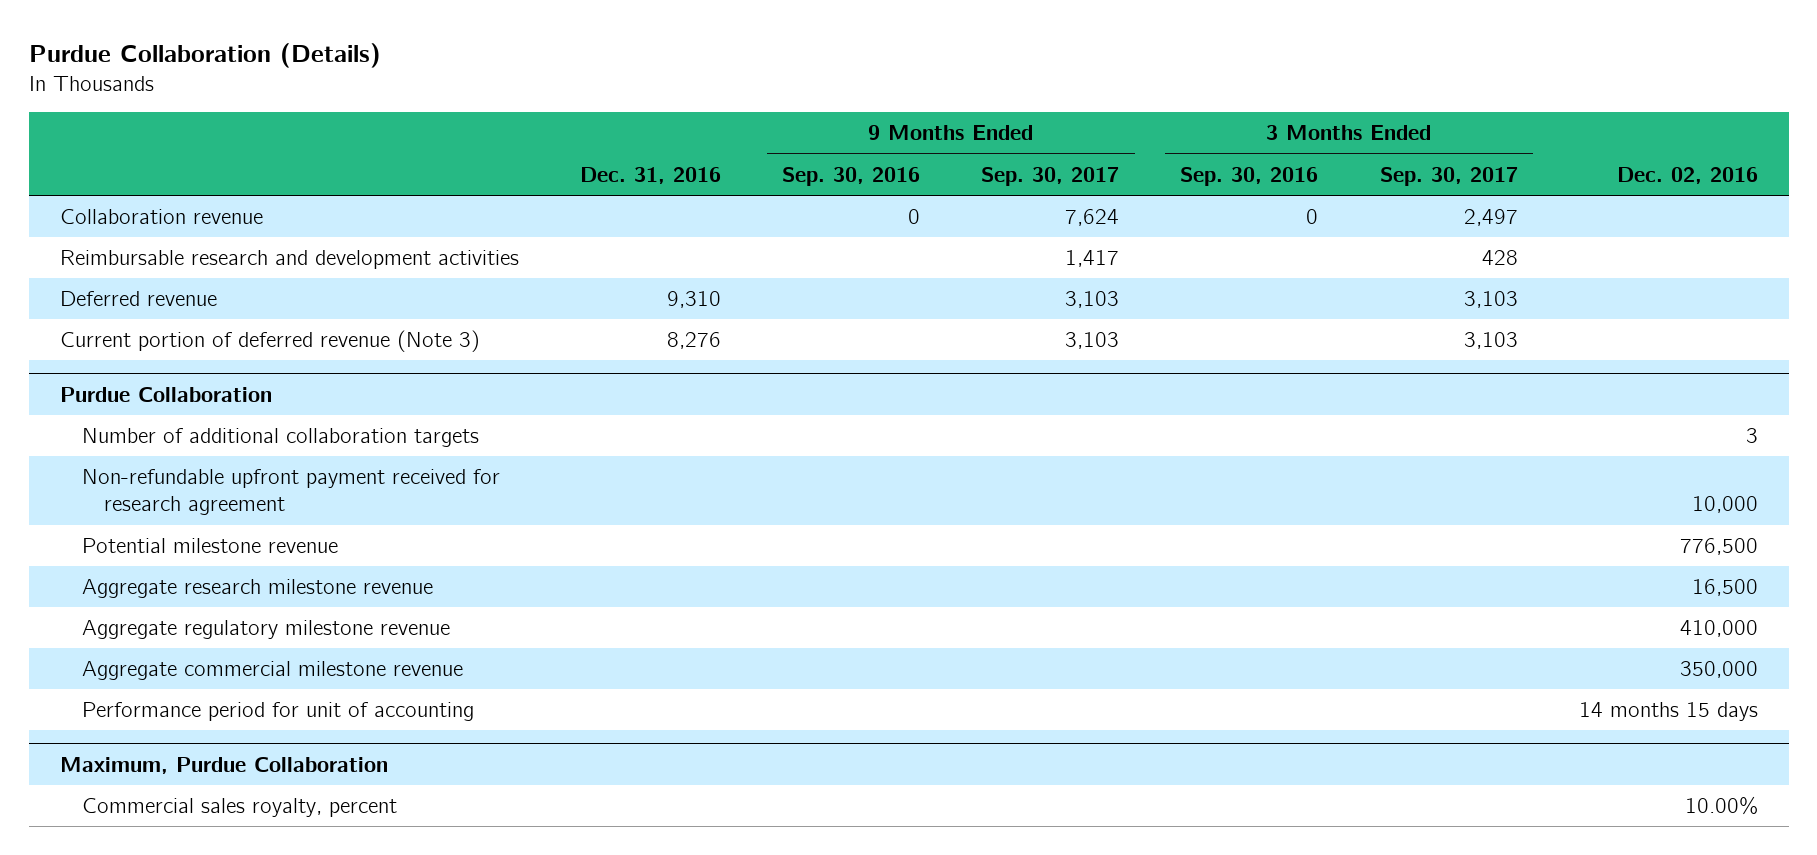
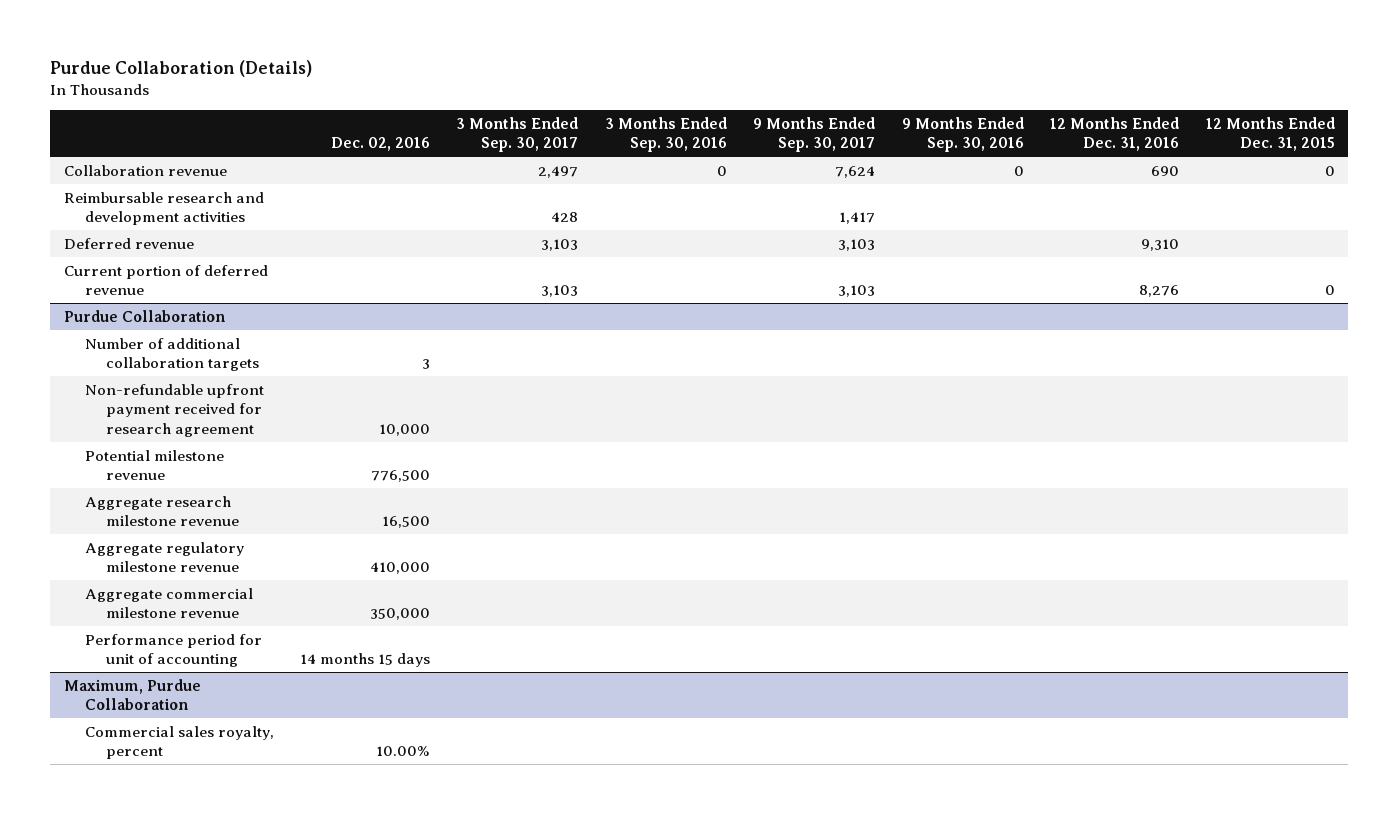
[579,166,721,184] Dec. 31, 2016 -> none
none -> [1050,116,1180,152] 12 Months Ended Dec. 31, 2016
none -> [1205,116,1335,152] 12 Months Ended Dec. 31, 2015
[59,330,480,353] Current portion of deferred revenue (Note 3) -> [63,264,268,296] Current portion of deferred revenue

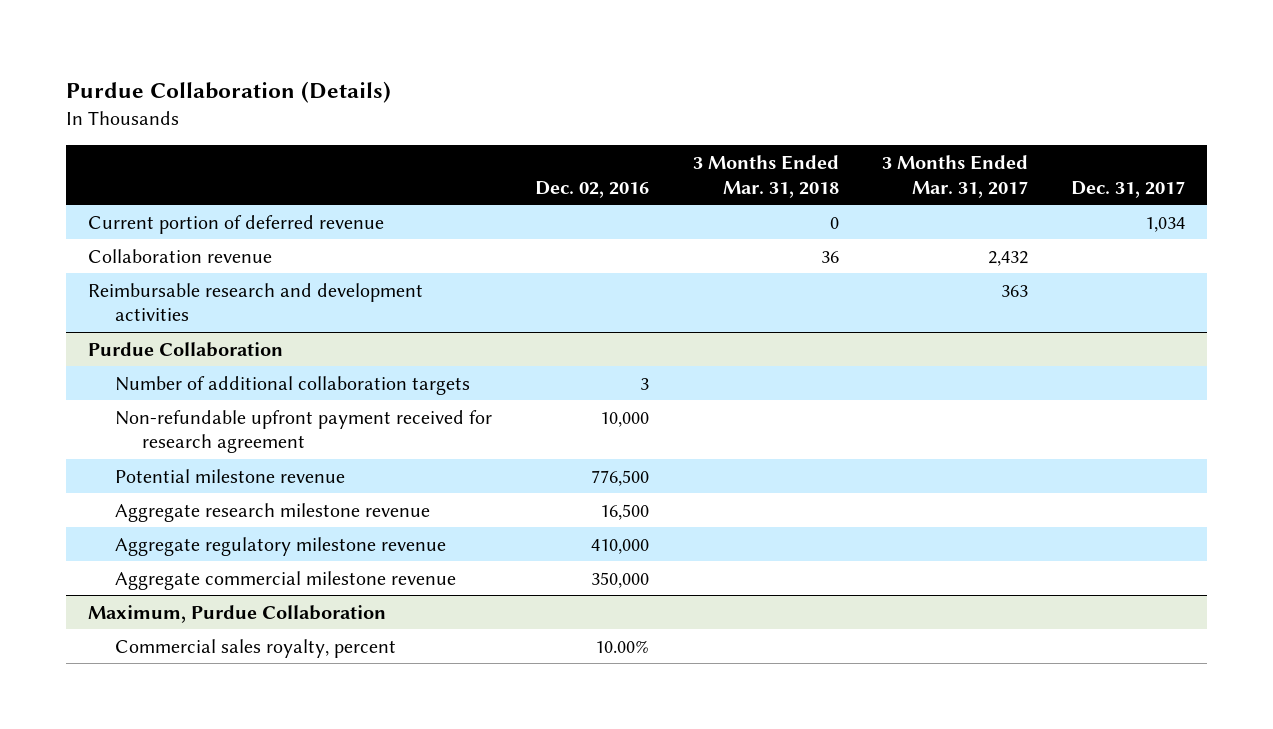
[456,116,579,153] 3 Months Ended Sep. 30, 2017 -> none
[604,116,727,153] 3 Months Ended Sep. 30, 2016 -> none
[753,116,876,153] 9 Months Ended Sep. 30, 2017 -> none
[901,116,1024,153] 9 Months Ended Sep. 30, 2016 -> none
[1050,116,1180,152] 12 Months Ended Dec. 31, 2016 -> none
[1205,116,1335,152] 12 Months Ended Dec. 31, 2015 -> none
none -> [692,154,839,198] 3 Months Ended Mar. 31, 2018
none -> [881,154,1028,198] 3 Months Ended Mar. 31, 2017
none -> [1070,180,1185,198] Dec. 31, 2017
[63,264,268,296] Current portion of deferred revenue -> [88,214,385,234] Current portion of deferred revenue
[63,237,194,249] Deferred revenue -> none
[84,633,262,668] Performance period for unit of accounting -> none

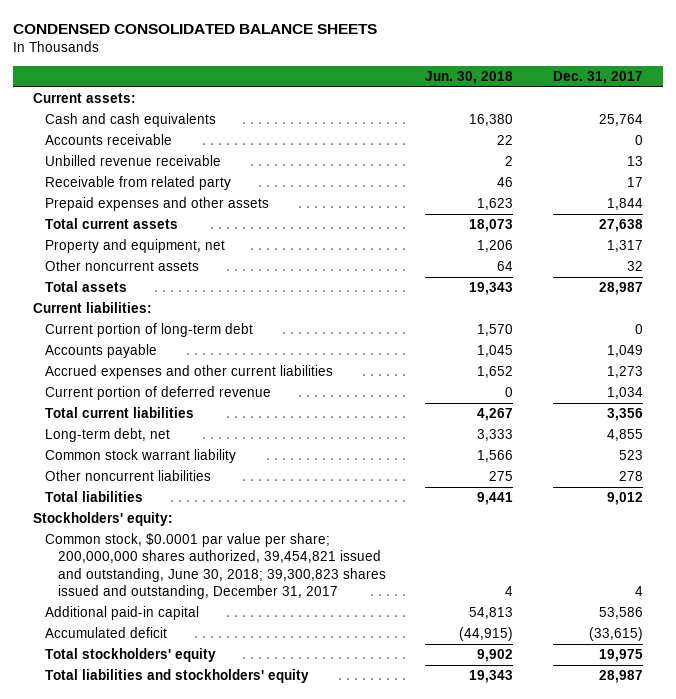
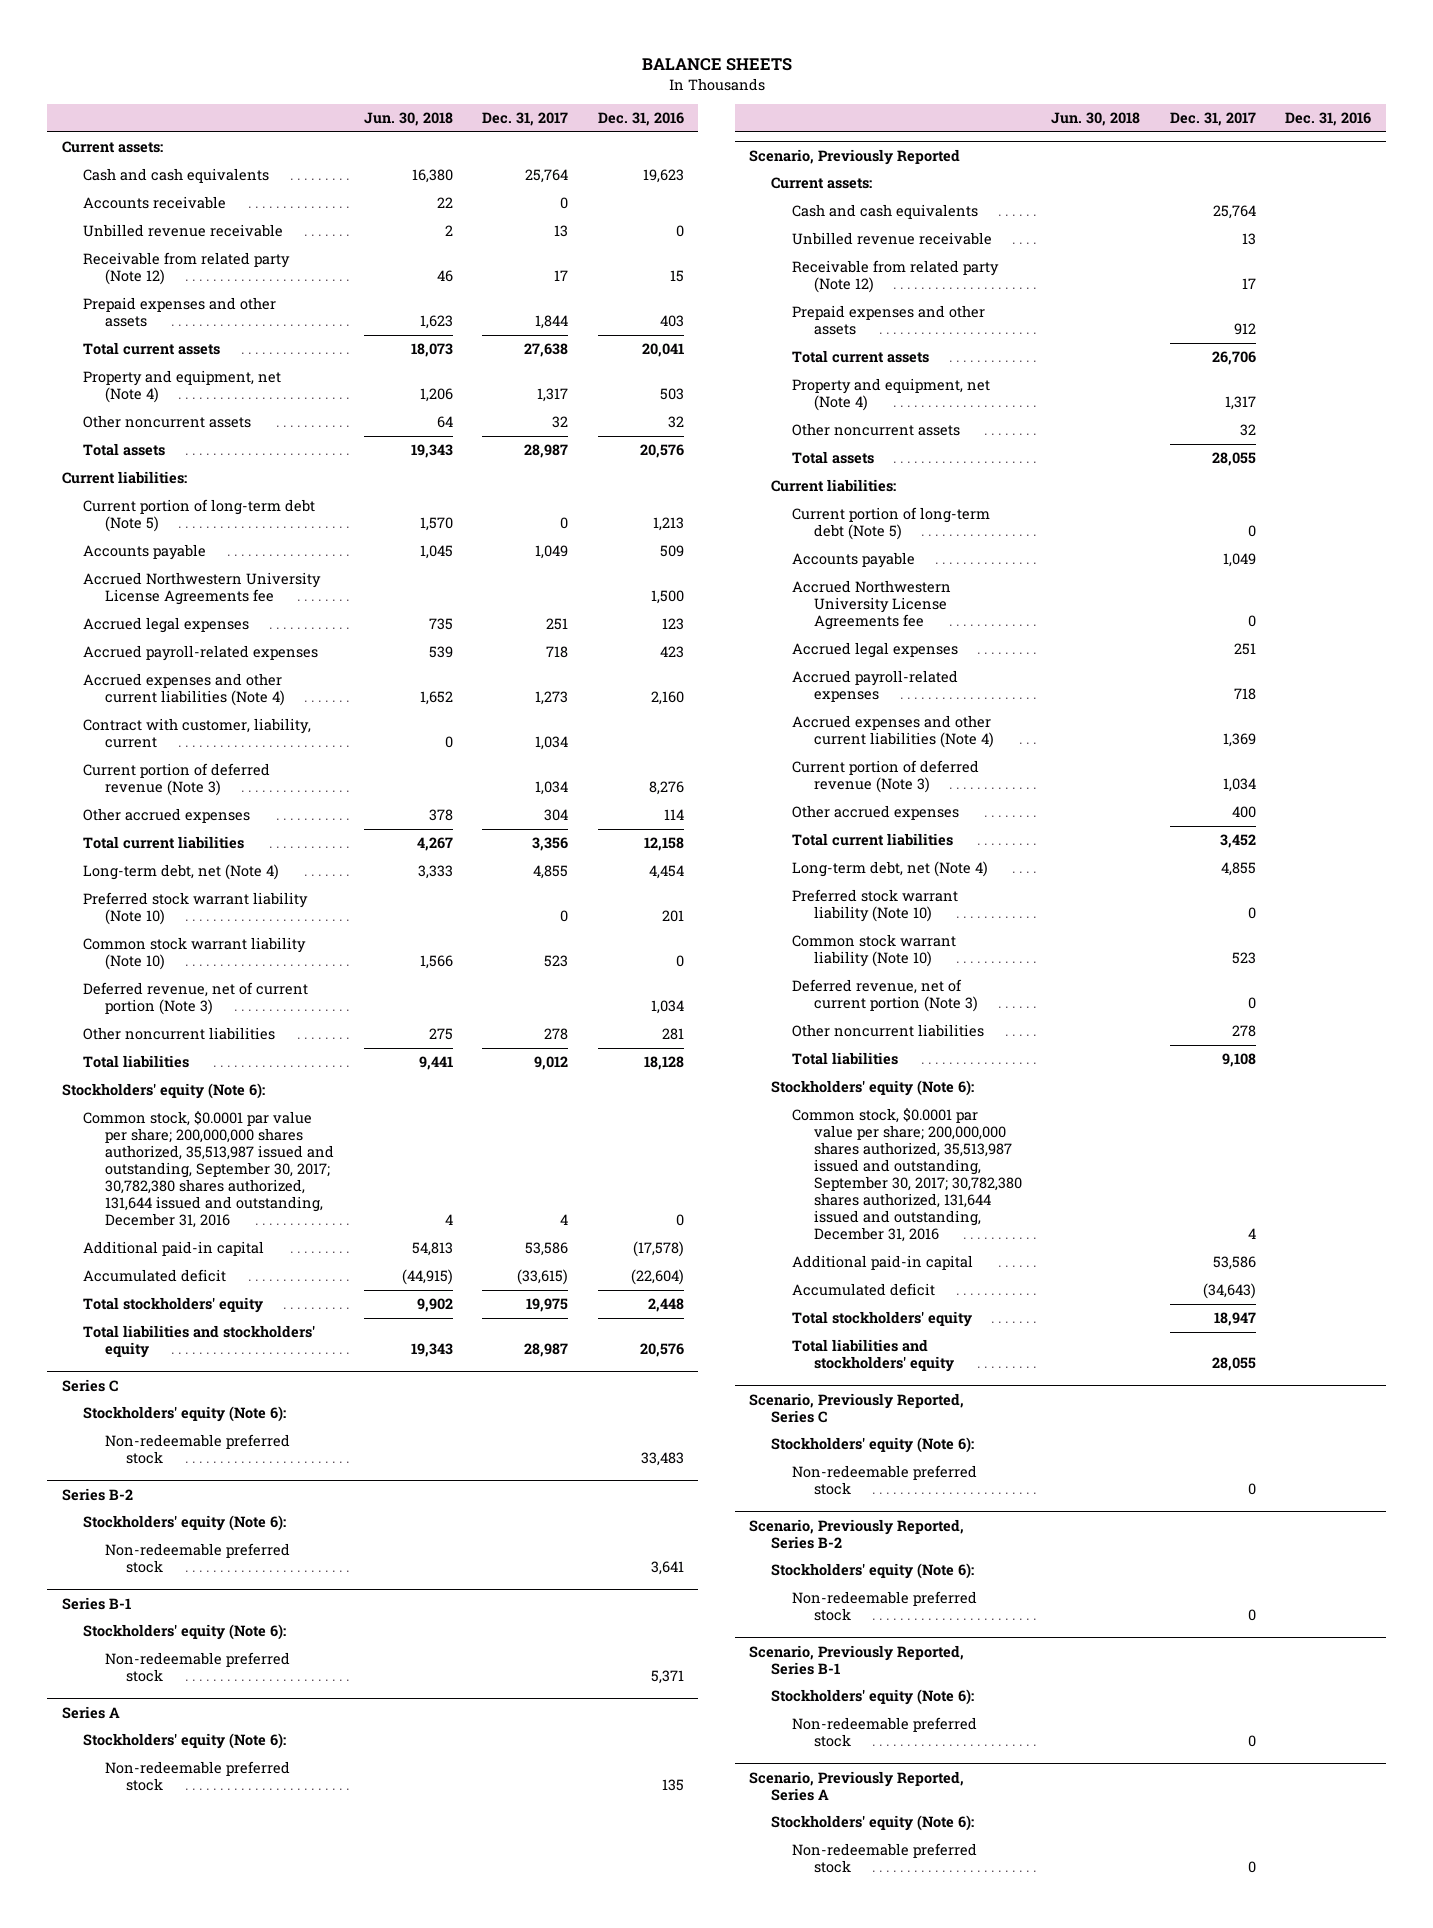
[12,23,377,34] CONDENSED CONSOLIDATED BALANCE SHEETS -> [641,57,792,71] BALANCE SHEETS
none -> [597,112,684,127] Dec. 31, 2016
[45,176,232,191] Receivable from related party -> [83,252,291,286] Receivable from related party (Note 12)
[45,239,226,254] Property and equipment, net -> [83,370,282,404] Property and equipment, net (Note 4)
[45,323,254,338] Current portion of long-term debt -> [83,499,316,533] Current portion of long-term debt (Note 5)
none -> [83,572,322,606] Accrued Northwestern University License Agreements fee
none -> [83,617,250,634] Accrued legal expenses
none -> [83,645,319,662] Accrued payroll-related expenses
[45,365,334,380] Accrued expenses and other current liabilities -> [83,673,285,707] Accrued expenses and other current liabilities (Note 4)
[45,386,272,401] Current portion of deferred revenue -> [83,718,312,749] Contract with customer, liability, current
none -> [83,763,271,797] Current portion of deferred revenue (Note 3)
none -> [83,808,251,824] Other accrued expenses
[45,428,171,443] Long-term debt, net -> [83,864,280,881] Long-term debt, net (Note 4)
none -> [83,892,309,926] Preferred stock warrant liability (Note 10)
[45,449,237,464] Common stock warrant liability -> [83,937,307,971] Common stock warrant liability (Note 10)
none -> [83,982,309,1016] Deferred revenue, net of current portion (Note 3)
[32,512,173,527] Stockholders' equity: -> [62,1083,266,1100] Stockholders' equity (Note 6):
[45,533,386,599] Common stock, $0.0001 par value per share; 200,000,000 shares authorized, 39,454,821 issued and outstanding, June 30, 2018; 39,300,823 shares issued and outstanding, December 31, 2017 -> [83,1111,334,1228] Common stock, $0.0001 par value per share; 200,000,000 shares authorized, 35,513,987 issued and outstanding, September 30, 2017; 30,782,380 shares authorized, 131,644 issued and outstanding, December 31, 2016
none -> [62,1378,119,1392] Series C
none -> [83,1406,287,1423] Stockholders' equity (Note 6):
none -> [104,1434,290,1465] Non-redeemable preferred stock
none -> [62,1487,134,1501] Series B-2
none -> [83,1515,287,1532] Stockholders' equity (Note 6):
none -> [104,1543,290,1574] Non-redeemable preferred stock
none -> [62,1596,132,1610] Series B-1
none -> [83,1624,287,1641] Stockholders' equity (Note 6):
none -> [104,1652,290,1683] Non-redeemable preferred stock
none -> [62,1705,121,1719] Series A
none -> [83,1733,287,1750] Stockholders' equity (Note 6):
none -> [104,1761,290,1792] Non-redeemable preferred stock
none -> [749,148,961,165] Scenario, Previously Reported
none -> [770,177,872,190] Current assets:
none -> [792,204,979,220] Cash and cash equivalents
none -> [792,232,993,246] Unbilled revenue receivable
none -> [792,260,1000,294] Receivable from related party (Note 12)
none -> [792,305,986,336] Prepaid expenses and other assets
none -> [792,350,930,364] Total current assets
none -> [792,378,991,412] Property and equipment, net (Note 4)
none -> [792,423,961,437] Other noncurrent assets
none -> [792,451,875,465] Total assets
none -> [770,479,896,493] Current liabilities:
none -> [792,507,991,541] Current portion of long-term debt (Note 5)
none -> [792,552,916,569] Accounts payable
none -> [792,580,952,631] Accrued Northwestern University License Agreements fee
none -> [792,642,959,659] Accrued legal expenses
none -> [792,670,959,703] Accrued payroll-related expenses
none -> [792,715,994,749] Accrued expenses and other current liabilities (Note 4)
none -> [792,760,980,794] Current portion of deferred revenue (Note 3)
none -> [792,805,960,821] Other accrued expenses
none -> [792,833,954,847] Total current liabilities
none -> [792,861,989,878] Long-term debt, net (Note 4)
none -> [792,889,959,923] Preferred stock warrant liability (Note 10)
none -> [792,934,957,968] Common stock warrant liability (Note 10)
none -> [792,979,978,1013] Deferred revenue, net of current portion (Note 3)
none -> [792,1024,985,1038] Other noncurrent liabilities
none -> [792,1052,899,1066] Total liabilities
none -> [770,1080,974,1097] Stockholders' equity (Note 6):
none -> [792,1108,1022,1242] Common stock, $0.0001 par value per share; 200,000,000 shares authorized, 35,513,987 issued and outstanding, September 30, 2017; 30,782,380 shares authorized, 131,644 issued and outstanding, December 31, 2016
none -> [792,1255,974,1271] Additional paid-in capital
none -> [792,1283,936,1297] Accumulated deficit
none -> [792,1311,973,1328] Total stockholders' equity
none -> [792,1339,954,1373] Total liabilities and stockholders' equity
none -> [749,1392,965,1423] Scenario, Previously Reported, Series C
none -> [770,1437,974,1454] Stockholders' equity (Note 6):
none -> [792,1465,978,1496] Non-redeemable preferred stock
none -> [749,1518,965,1549] Scenario, Previously Reported, Series B-2
none -> [770,1563,974,1580] Stockholders' equity (Note 6):
none -> [792,1591,978,1622] Non-redeemable preferred stock
none -> [749,1644,965,1675] Scenario, Previously Reported, Series B-1
none -> [770,1689,974,1706] Stockholders' equity (Note 6):
none -> [792,1717,978,1748] Non-redeemable preferred stock
none -> [749,1770,965,1801] Scenario, Previously Reported, Series A
none -> [770,1815,974,1832] Stockholders' equity (Note 6):
none -> [792,1843,978,1874] Non-redeemable preferred stock

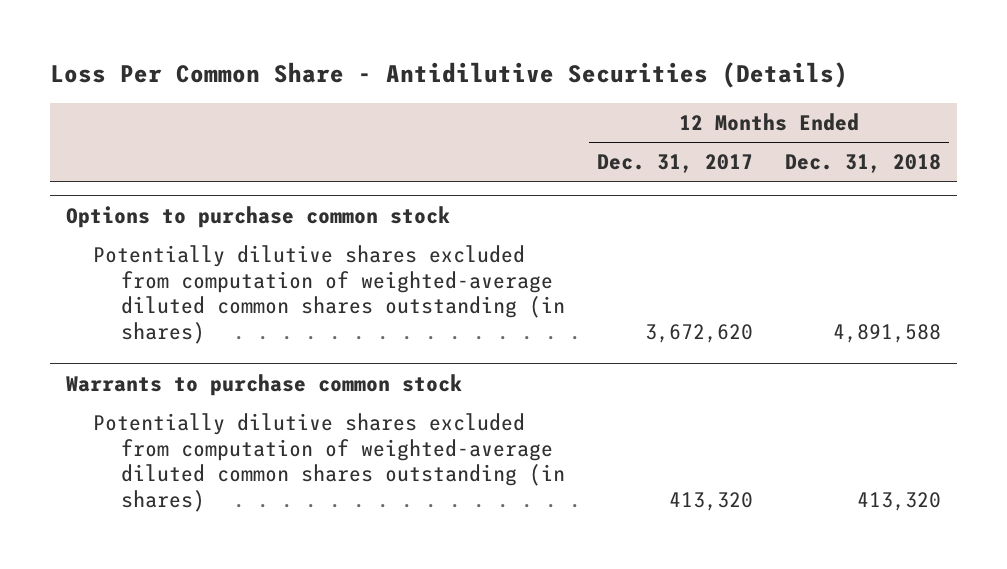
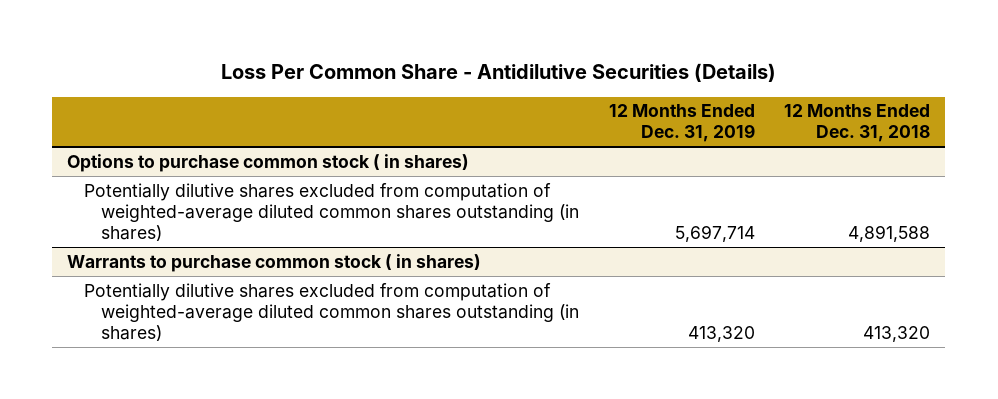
[596,154,753,174] Dec. 31, 2017 -> none
none -> [608,104,755,143] 12 Months Ended Dec. 31, 2019
[65,205,450,228] Options to purchase common stock -> [67,153,470,172] Options to purchase common stock ( in shares)
[65,373,462,396] Warrants to purchase common stock -> [67,253,482,272] Warrants to purchase common stock ( in shares)

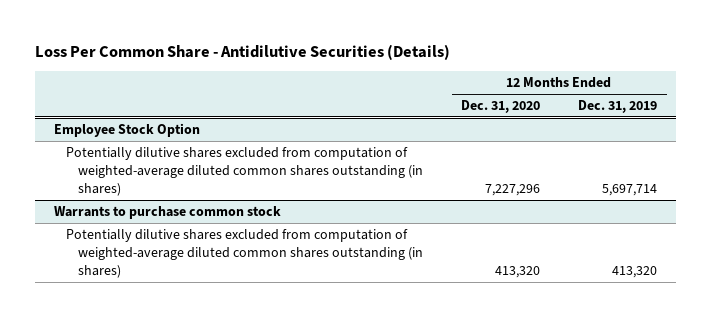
[784,104,931,143] 12 Months Ended Dec. 31, 2018 -> none
none -> [461,100,541,114] Dec. 31, 2020
[67,153,470,172] Options to purchase common stock ( in shares) -> [54,123,201,138] Employee Stock Option
[67,253,482,272] Warrants to purchase common stock ( in shares) -> [54,206,282,220] Warrants to purchase common stock

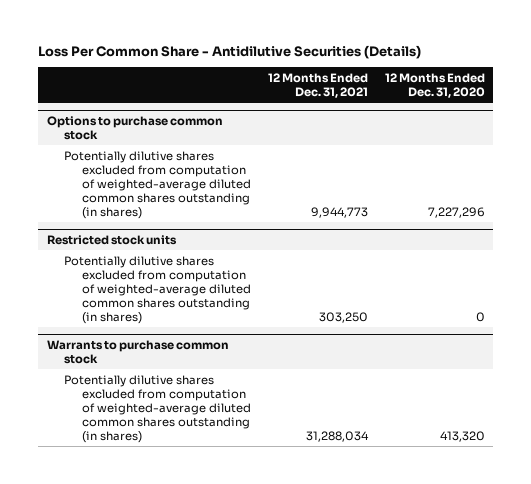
[578,100,658,114] Dec. 31, 2019 -> none
none -> [267,72,368,98] 12 Months Ended Dec. 31, 2021
[54,123,201,138] Employee Stock Option -> [46,115,223,140] Options to purchase common stock
none -> [46,234,177,245] Restricted stock units
none -> [64,255,252,324] Potentially dilutive shares excluded from computation of weighted-average diluted common shares outstanding (in shares)

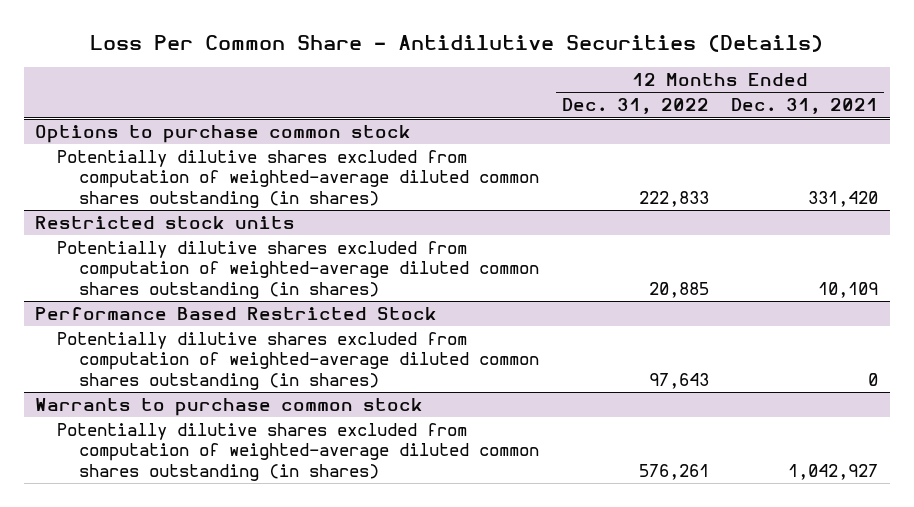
[384,72,485,98] 12 Months Ended Dec. 31, 2020 -> none
none -> [561,98,709,115] Dec. 31, 2022
[310,206,368,218] 9,944,773 -> [808,190,879,207] 331,420
[318,311,368,323] 303,250 -> [818,281,879,298] 10,109
none -> [35,307,438,321] Performance Based Restricted Stock
none -> [57,332,539,390] Potentially dilutive shares excluded from computation of weighted-average diluted common shares outstanding (in shares)
[305,430,369,442] 31,288,034 -> [788,463,879,480] 1,042,927

